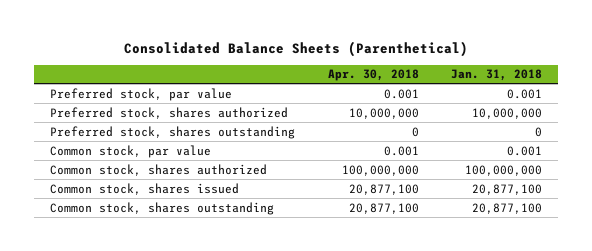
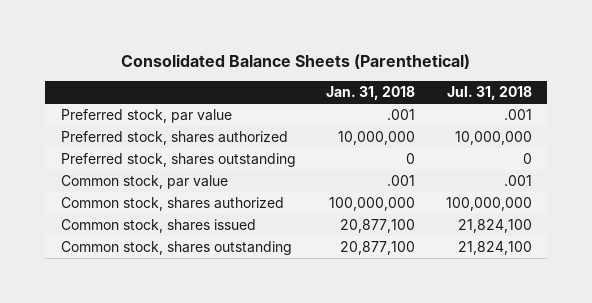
[327,69,419,82] Apr. 30, 2018 -> none
none -> [446,85,532,100] Jul. 31, 2018
[506,88,542,99] 0.001 -> [387,109,416,121] .001
[506,145,542,156] 0.001 -> [387,175,416,187] .001

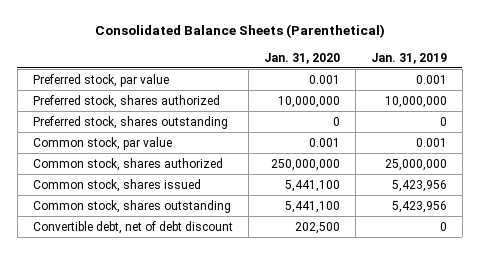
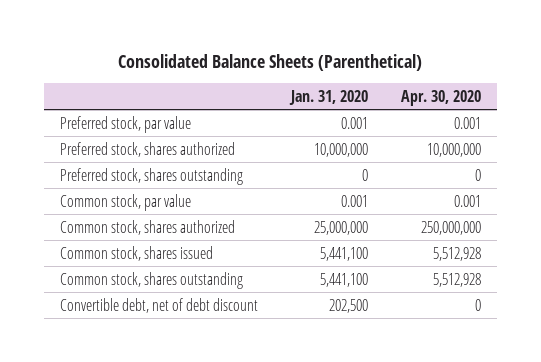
[370,52,447,64] Jan. 31, 2019 -> none
none -> [400,89,481,106] Apr. 30, 2020
[270,158,340,171] 250,000,000 -> [313,220,368,235] 25,000,000

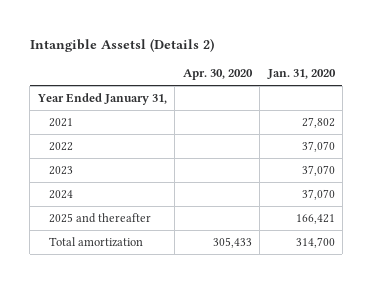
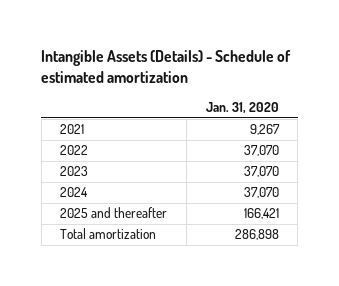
[29,38,214,53] Intangible Assetsl (Details 2) -> [41,50,292,84] Intangible Assets (Details) - Schedule of estimated amortization
[182,69,253,81] Apr. 30, 2020 -> none
[36,92,167,105] Year Ended January 31, -> none
[301,116,335,128] 27,802 -> [249,124,280,136] 9,267
[295,236,335,248] 314,700 -> [234,229,279,241] 286,898

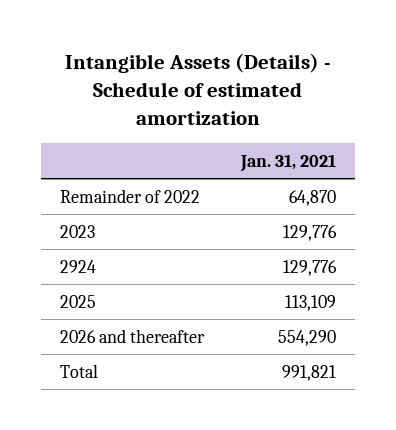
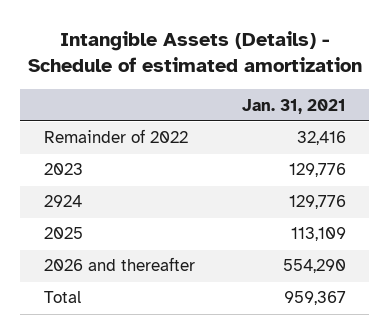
[289,189,337,206] 64,870 -> [296,131,346,146] 32,416
[282,364,337,381] 991,821 -> [283,291,346,306] 959,367

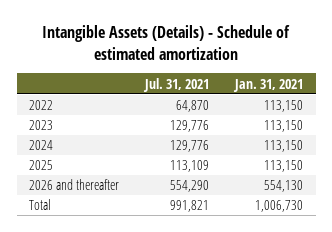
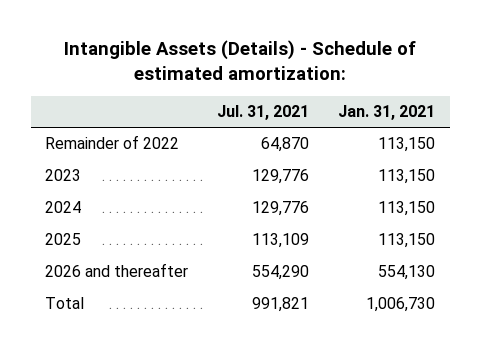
[42,25,291,60] Intangible Assets (Details) - Schedule of estimated amortization -> [64,40,417,81] Intangible Assets (Details) - Schedule of estimated amortization:
[29,100,54,111] 2022 -> [45,135,180,150] Remainder of 2022

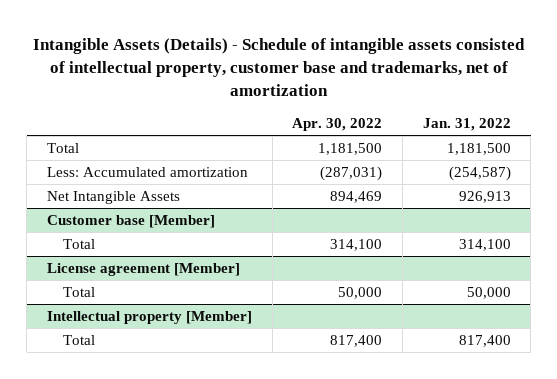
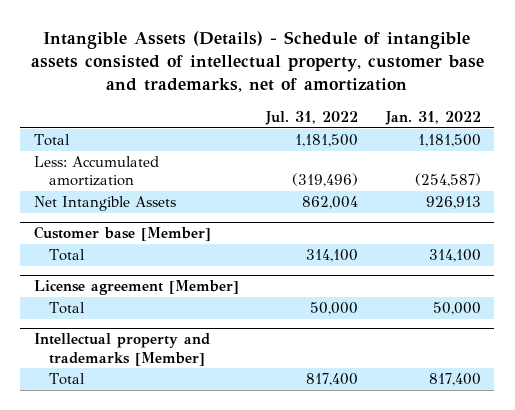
[292,118,383,132] Apr. 30, 2022 -> none
none -> [265,110,359,125] Jul. 31, 2022
[46,310,252,324] Intellectual property [Member] -> [34,333,211,366] Intellectual property and trademarks [Member]

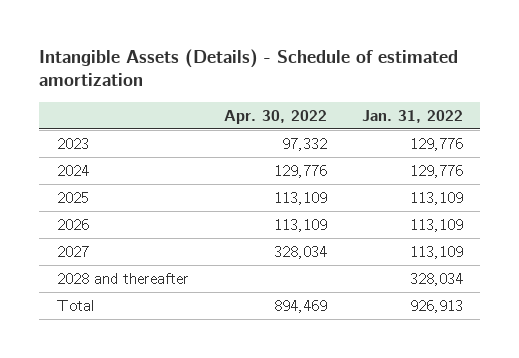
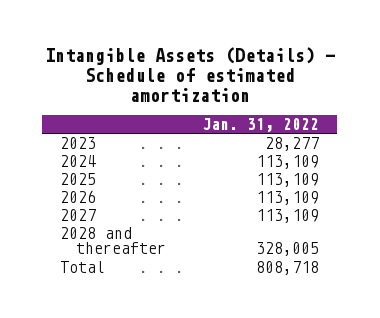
[223,109,327,124] Apr. 30, 2022 -> none
[409,137,463,151] 129,776 -> [265,137,320,152] 28,277
[409,164,463,178] 129,776 -> [256,155,320,170] 113,109
[409,272,463,286] 328,034 -> [256,242,320,257] 328,005
[409,299,463,313] 926,913 -> [256,261,320,276] 808,718

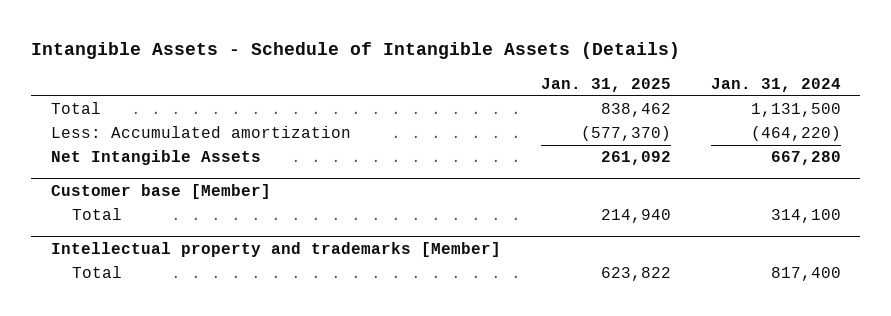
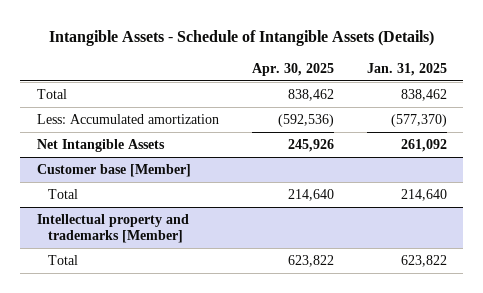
[710,77,841,92] Jan. 31, 2024 -> none
none -> [251,62,334,76] Apr. 30, 2025
[600,209,671,224] 214,940 -> [400,188,447,201] 214,640

